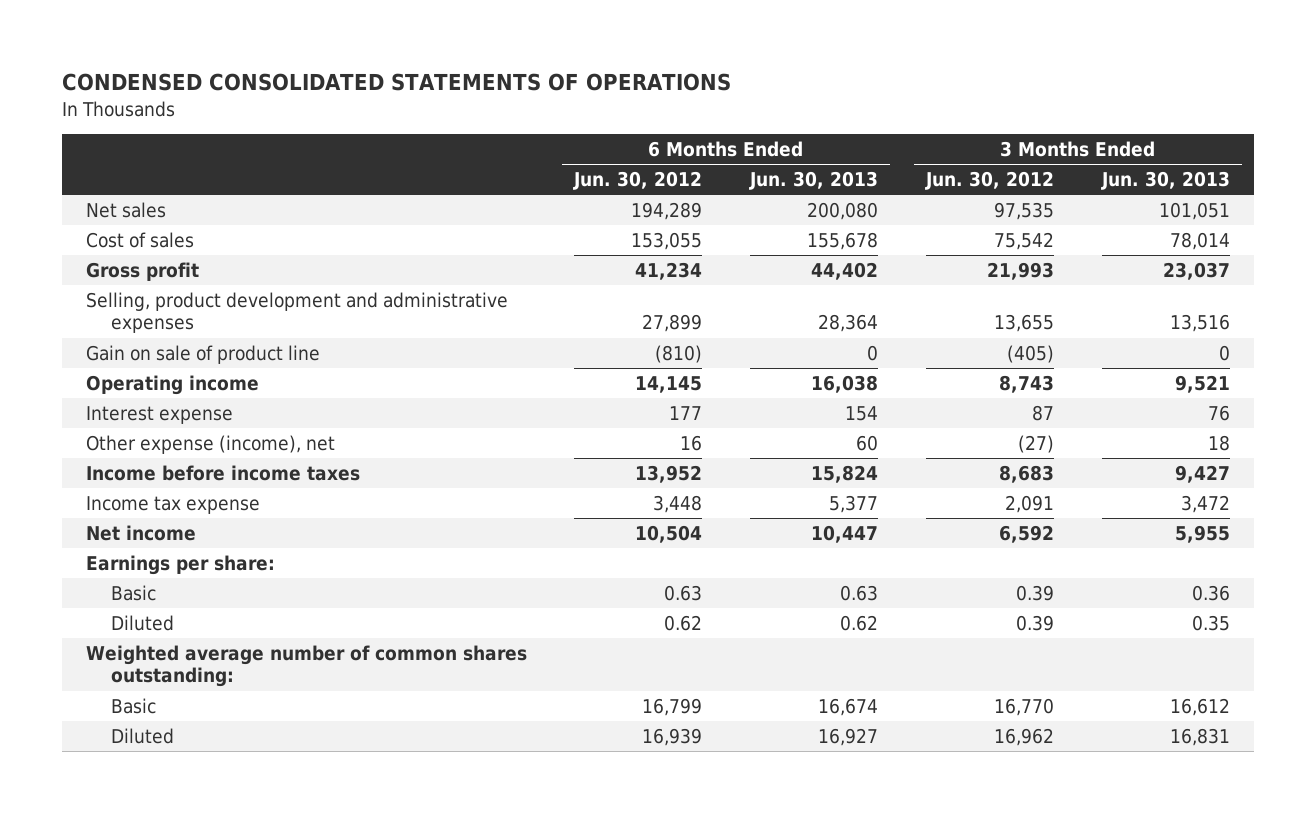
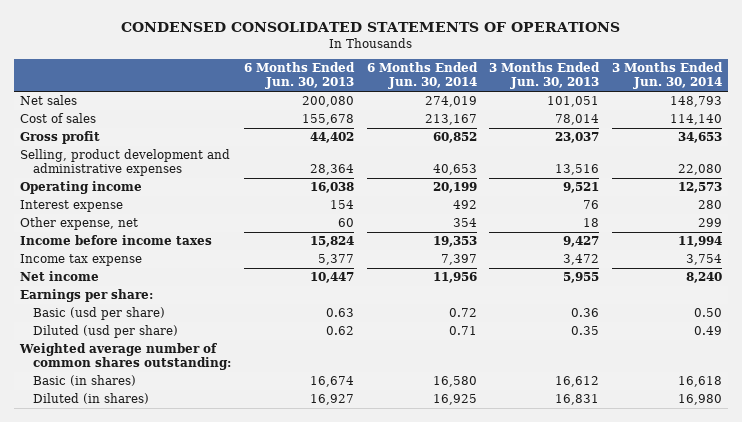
[573,170,703,190] Jun. 30, 2012 -> none
[925,170,1055,190] Jun. 30, 2012 -> none
none -> [366,62,478,90] 6 Months Ended Jun. 30, 2014
none -> [611,62,723,90] 3 Months Ended Jun. 30, 2014
[85,344,320,364] Gain on sale of product line -> none
[85,434,335,454] Other expense (income), net -> [20,217,139,231] Other expense, net
[111,584,157,601] Basic -> [33,307,166,321] Basic (usd per share)
[111,614,175,631] Diluted -> [33,325,179,339] Diluted (usd per share)
[111,697,157,714] Basic -> [33,375,137,387] Basic (in shares)
[111,727,175,744] Diluted -> [33,393,150,405] Diluted (in shares)

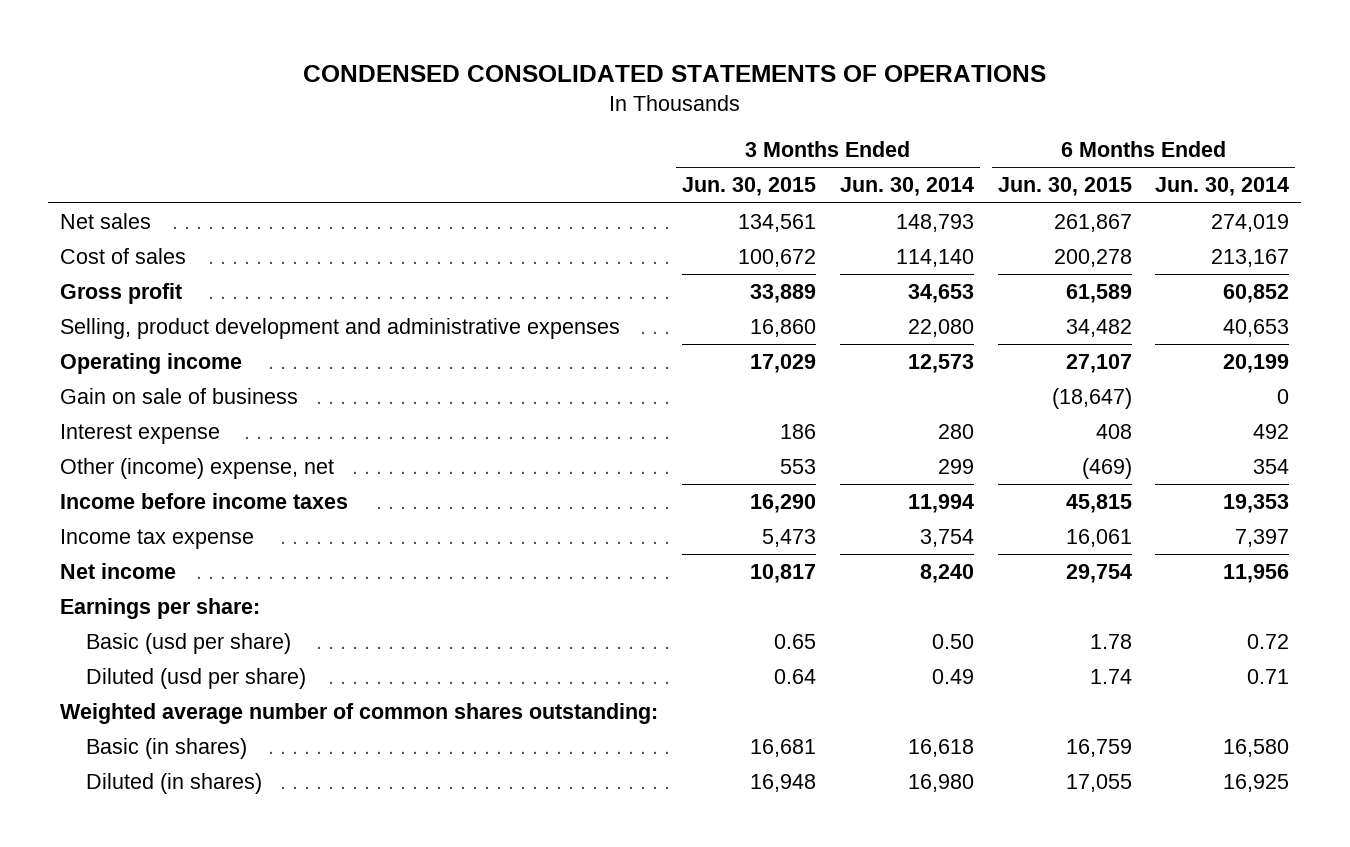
[244,62,356,90] 6 Months Ended Jun. 30, 2013 -> none
[489,62,601,90] 3 Months Ended Jun. 30, 2013 -> none
none -> [682,177,817,197] Jun. 30, 2015
none -> [997,177,1132,197] Jun. 30, 2015
none -> [60,387,299,404] Gain on sale of business
[20,217,139,231] Other expense, net -> [60,457,335,479] Other (income) expense, net

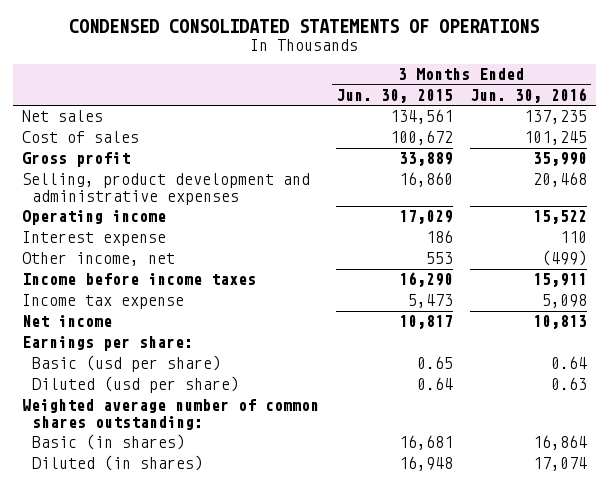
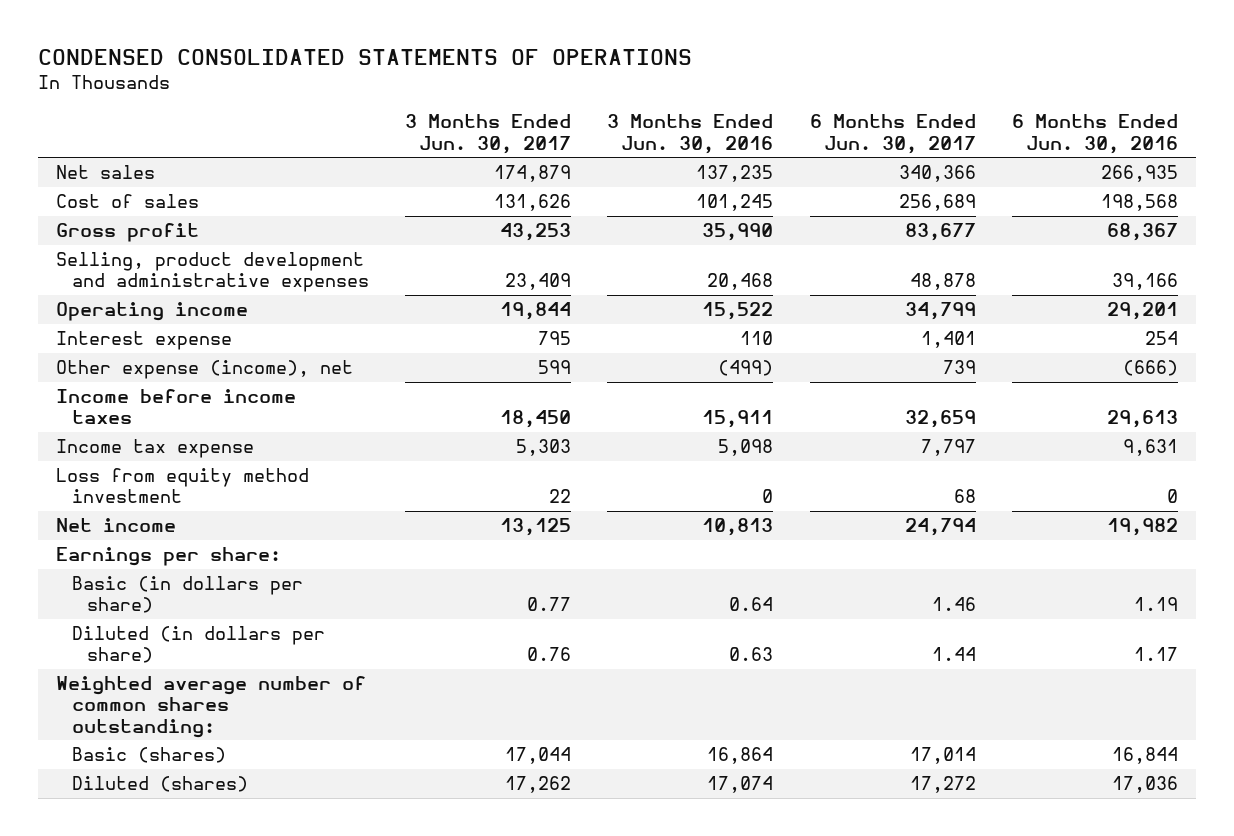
[335,88,453,103] Jun. 30, 2015 -> none
none -> [404,114,571,154] 3 Months Ended Jun. 30, 2017
none -> [809,114,976,154] 6 Months Ended Jun. 30, 2017
none -> [1011,114,1178,154] 6 Months Ended Jun. 30, 2016
[21,252,175,267] Other income, net -> [55,360,353,380] Other expense (income), net
none -> [55,468,309,504] Loss from equity method investment
[31,355,221,373] Basic (usd per share) -> [71,576,303,614] Basic (in dollars per share)
[31,376,239,394] Diluted (usd per share) -> [71,626,325,664] Diluted (in dollars per share)
[31,434,185,451] Basic (in shares) -> [71,747,226,764] Basic (shares)
[31,455,203,472] Diluted (in shares) -> [71,776,248,793] Diluted (shares)

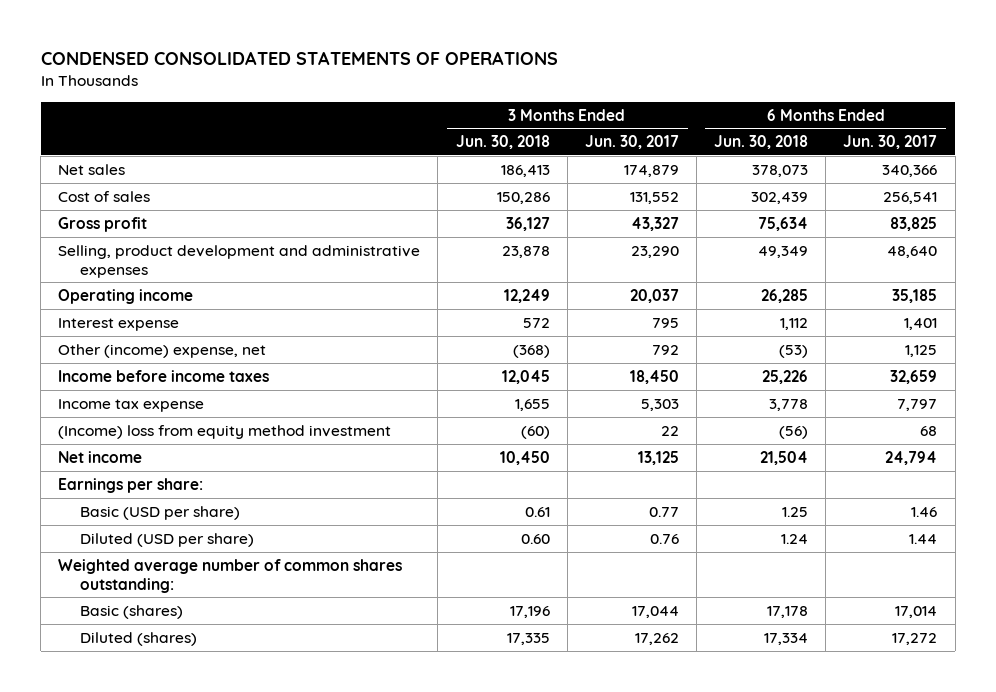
[607,114,774,154] 3 Months Ended Jun. 30, 2016 -> none
[1011,114,1178,154] 6 Months Ended Jun. 30, 2016 -> none
none -> [455,135,550,150] Jun. 30, 2018
none -> [714,135,809,150] Jun. 30, 2018
[493,194,571,212] 131,626 -> [629,191,679,204] 131,552
[898,194,976,212] 256,689 -> [883,191,938,204] 256,541
[499,223,571,242] 43,253 -> [630,216,679,231] 43,327
[904,223,976,242] 83,677 -> [890,216,938,231] 83,825
[504,273,571,291] 23,409 -> [630,245,679,258] 23,290
[909,273,976,291] 48,878 -> [887,245,938,258] 48,640
[499,302,571,321] 19,844 -> [629,288,679,303] 20,037
[904,302,976,321] 34,799 -> [892,288,938,303] 35,185
[55,360,353,380] Other expense (income), net -> [58,343,267,358] Other (income) expense, net
[537,360,571,375] 599 -> [651,344,679,355] 792
[942,360,976,375] 739 -> [905,344,938,357] 1,125
[55,468,309,504] Loss from equity method investment -> [58,424,392,439] (Income) loss from equity method investment
[71,576,303,614] Basic (in dollars per share) -> [80,505,241,520] Basic (USD per share)
[71,626,325,664] Diluted (in dollars per share) -> [80,532,255,547] Diluted (USD per share)

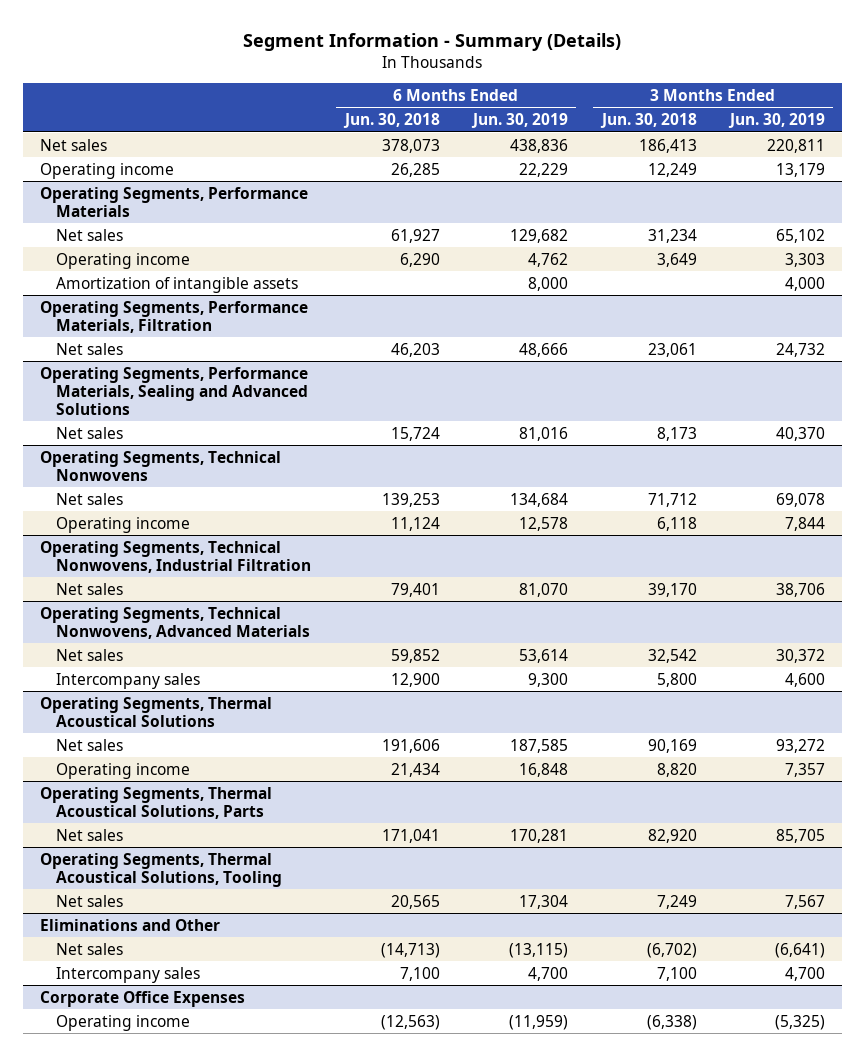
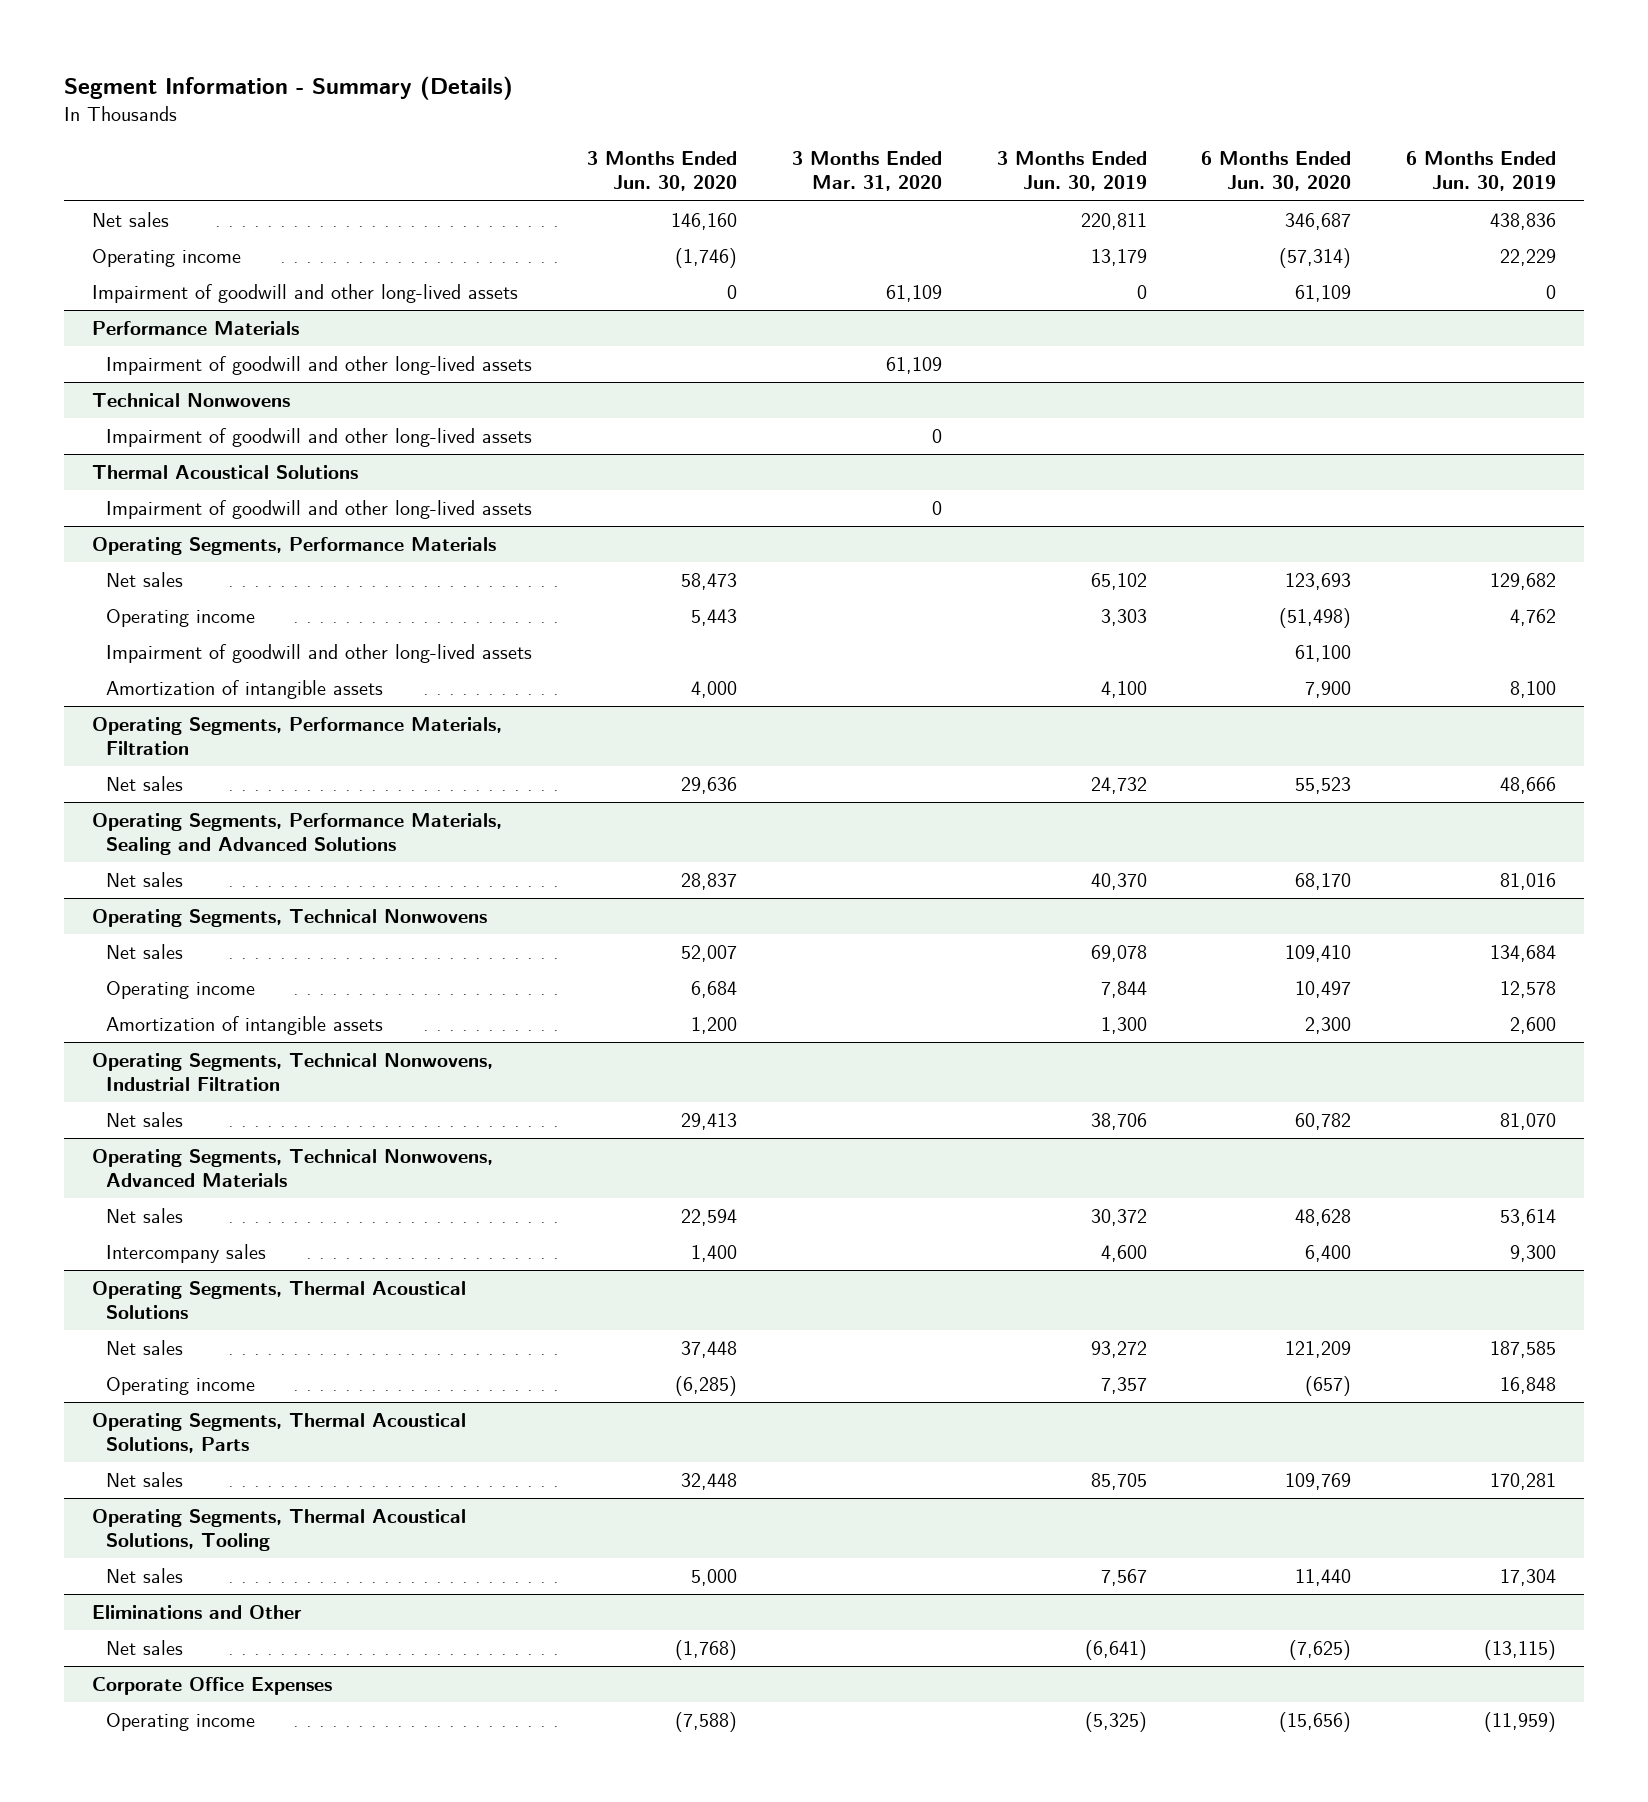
[342,113,440,129] Jun. 30, 2018 -> none
[599,113,697,129] Jun. 30, 2018 -> none
none -> [586,150,737,192] 3 Months Ended Jun. 30, 2020
none -> [791,150,942,192] 3 Months Ended Mar. 31, 2020
none -> [1201,150,1352,192] 6 Months Ended Jun. 30, 2020
none -> [91,283,518,303] Impairment of goodwill and other long-lived assets
none -> [91,320,299,335] Performance Materials
none -> [105,355,532,375] Impairment of goodwill and other long-lived assets
none -> [91,392,290,407] Technical Nonwovens
none -> [105,427,532,447] Impairment of goodwill and other long-lived assets
none -> [91,464,358,479] Thermal Acoustical Solutions
none -> [105,499,532,519] Impairment of goodwill and other long-lived assets
none -> [105,643,532,663] Impairment of goodwill and other long-lived assets
[528,276,569,291] 8,000 -> [1510,680,1557,698] 8,100
[784,276,825,291] 4,000 -> [1100,680,1147,698] 4,100
none -> [105,1015,383,1035] Amortization of intangible assets
[56,966,201,983] Intercompany sales -> none

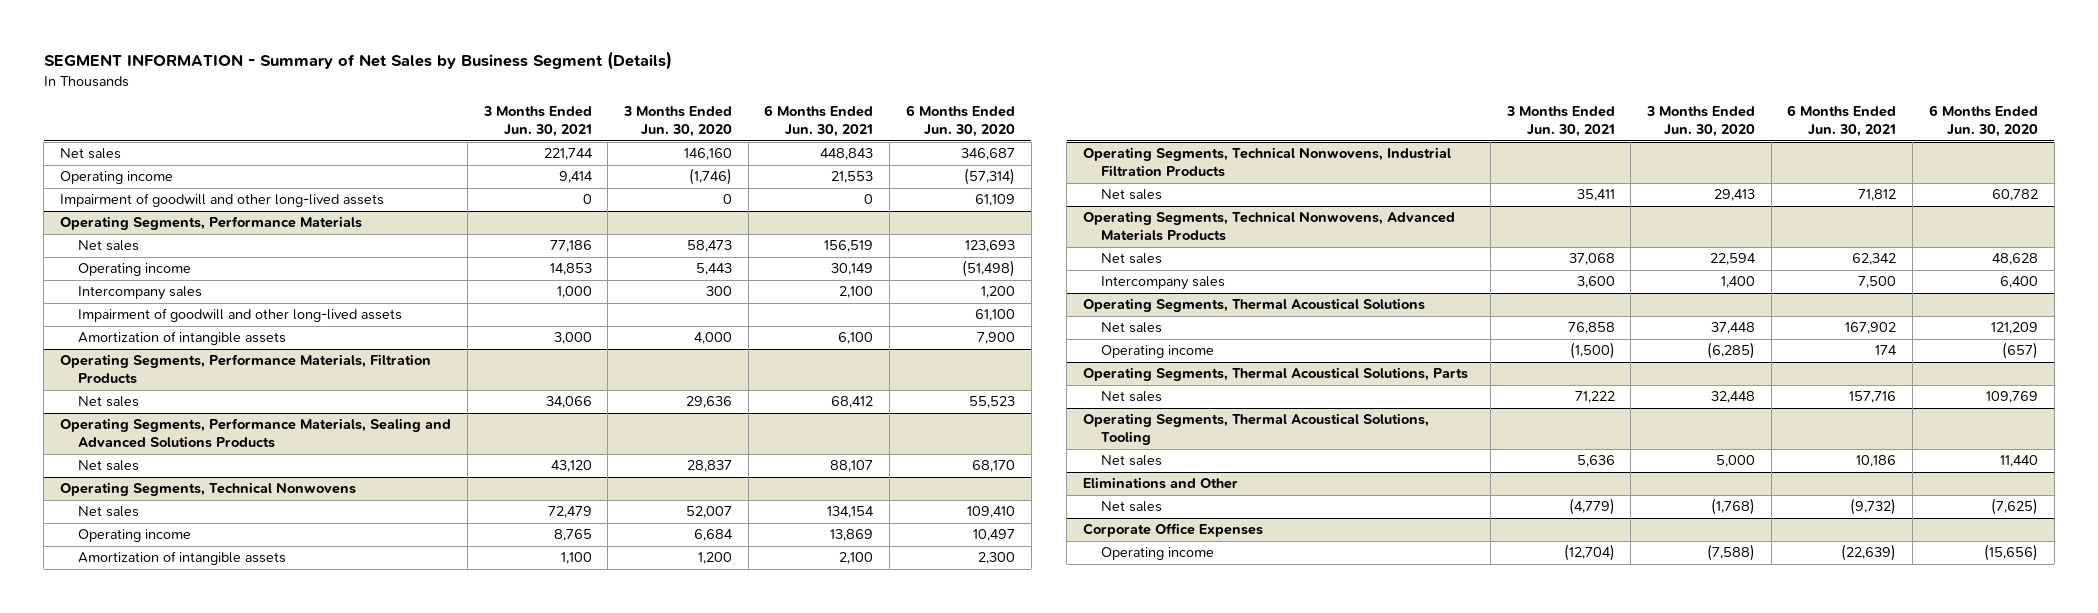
[64,76,514,101] Segment Information - Summary (Details) -> [43,51,672,71] SEGMENT INFORMATION - Summary of Net Sales by Business Segment (Details)
[791,150,942,192] 3 Months Ended Mar. 31, 2020 -> none
[996,150,1147,192] 3 Months Ended Jun. 30, 2019 -> none
[1406,150,1557,192] 6 Months Ended Jun. 30, 2019 -> none
none -> [482,106,592,138] 3 Months Ended Jun. 30, 2021
none -> [764,105,874,138] 6 Months Ended Jun. 30, 2021
[91,320,299,335] Performance Materials -> none
[105,355,532,375] Impairment of goodwill and other long-lived assets -> none
[91,392,290,407] Technical Nonwovens -> none
[105,427,532,447] Impairment of goodwill and other long-lived assets -> none
[91,464,358,479] Thermal Acoustical Solutions -> none
[105,499,532,519] Impairment of goodwill and other long-lived assets -> none
none -> [77,286,202,301] Intercompany sales
[91,716,502,756] Operating Segments, Performance Materials, Filtration -> [60,354,432,385] Operating Segments, Performance Materials, Filtration Products
[91,812,502,856] Operating Segments, Performance Materials, Sealing and Advanced Solutions -> [60,418,452,449] Operating Segments, Performance Materials, Sealing and Advanced Solutions Products
[91,1052,493,1092] Operating Segments, Technical Nonwovens, Industrial Filtration -> [1083,147,1452,178] Operating Segments, Technical Nonwovens, Industrial Filtration Products
[91,1148,493,1188] Operating Segments, Technical Nonwovens, Advanced Materials -> [1083,211,1456,242] Operating Segments, Technical Nonwovens, Advanced Materials Products

